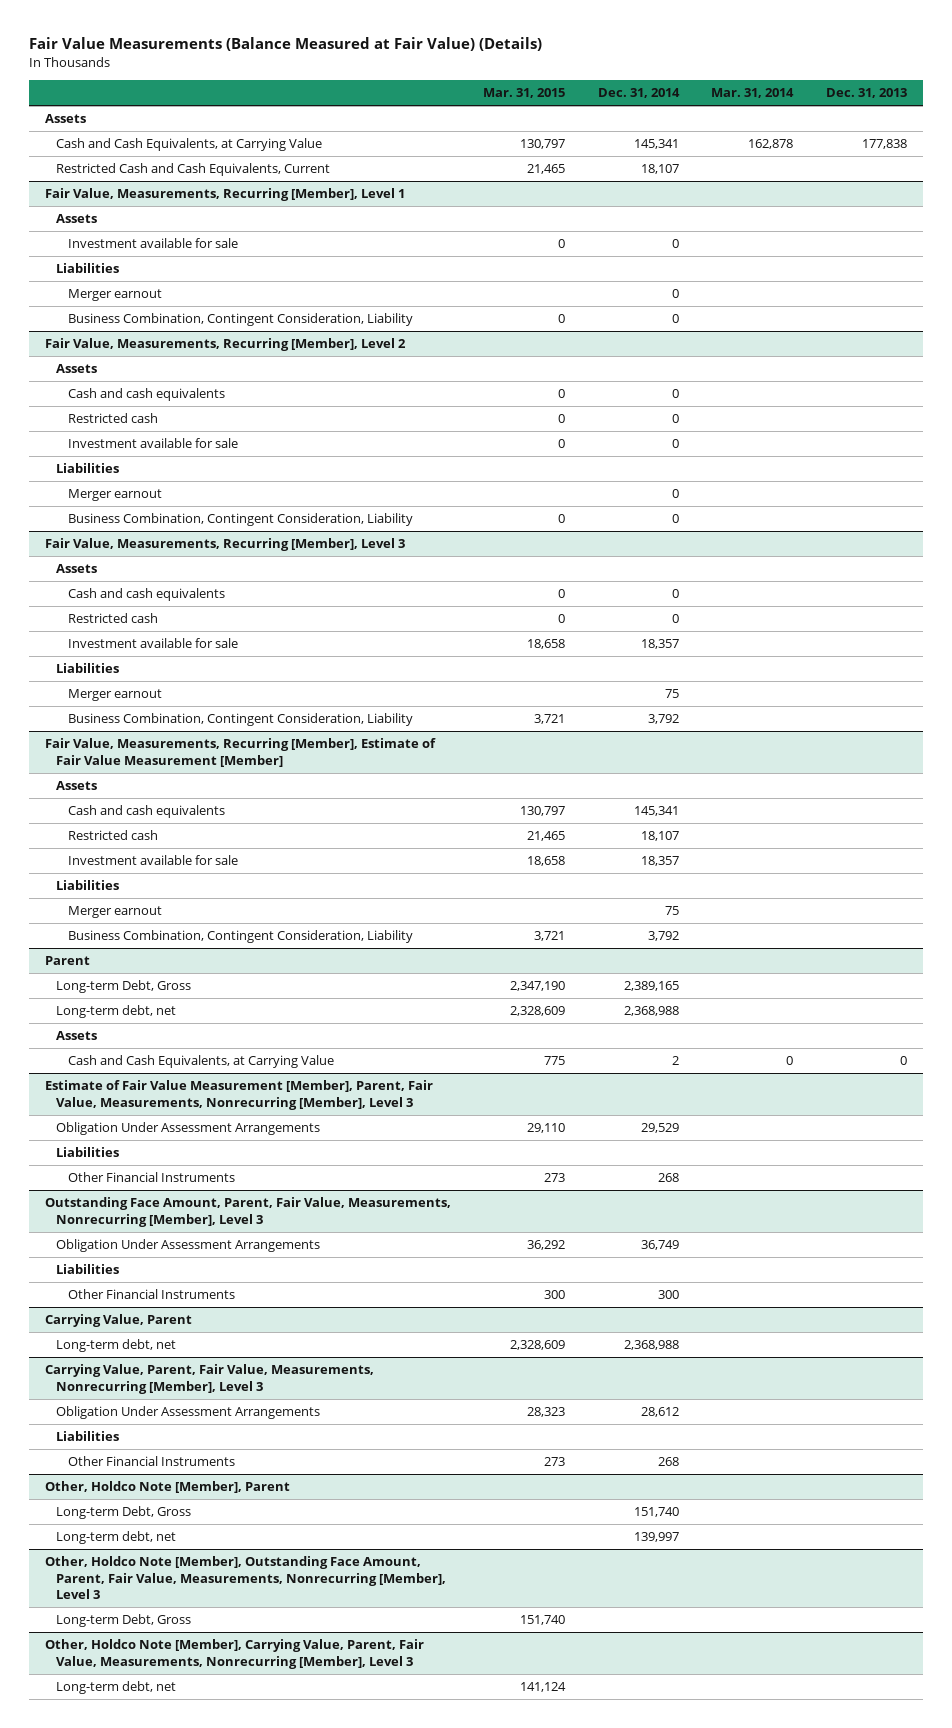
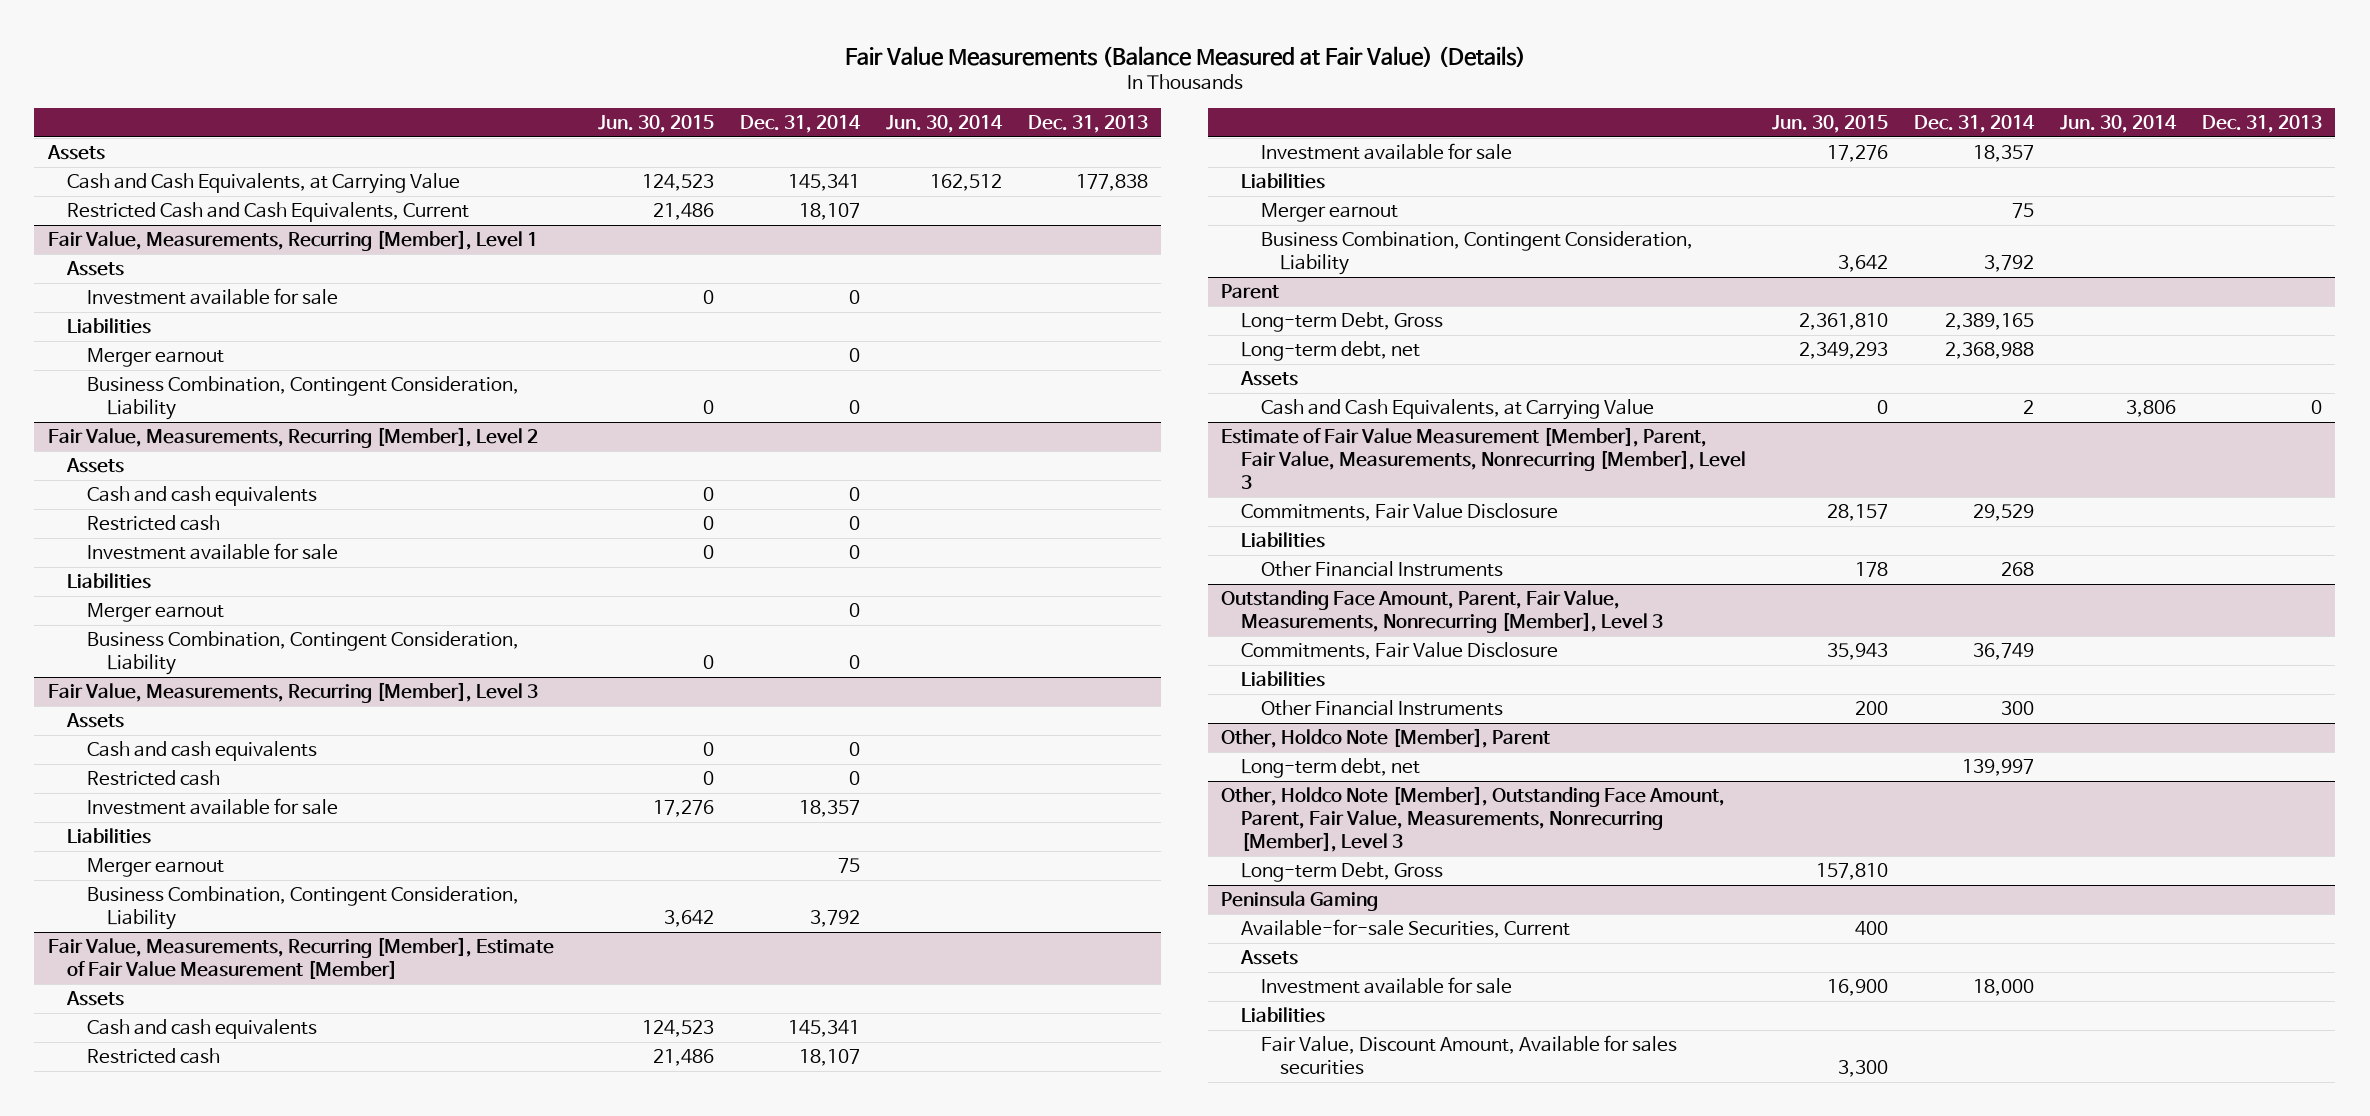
[483,88,566,99] Mar. 31, 2015 -> none
[711,88,795,99] Mar. 31, 2014 -> none
none -> [598,115,715,134] Jun. 30, 2015
none -> [886,115,1004,134] Jun. 30, 2014
[56,1122,321,1136] Obligation Under Assessment Arrangements -> [1240,503,1558,522] Commitments, Fair Value Disclosure
[56,1239,321,1253] Obligation Under Assessment Arrangements -> [1240,642,1558,661] Commitments, Fair Value Disclosure
[44,1314,192,1328] Carrying Value, Parent -> none
[56,1339,177,1353] Long-term debt, net -> none
[44,1364,374,1394] Carrying Value, Parent, Fair Value, Measurements, Nonrecurring [Member], Level 3 -> none
[56,1406,321,1420] Obligation Under Assessment Arrangements -> none
[56,1431,120,1442] Liabilities -> none
[67,1456,235,1467] Other Financial Instruments -> none
[56,1506,192,1520] Long-term Debt, Gross -> none
[44,1639,424,1669] Other, Holdco Note [Member], Carrying Value, Parent, Fair Value, Measurements, Nonrecurring [Member], Level 3 -> none
[56,1681,177,1695] Long-term debt, net -> none
none -> [1221,891,1379,912] Peninsula Gaming
none -> [1240,919,1570,939] Available-for-sale Securities, Current
none -> [1239,950,1298,966] Assets
none -> [1260,977,1512,995] Investment available for sale
none -> [1240,1007,1325,1024] Liabilities
none -> [1260,1035,1677,1076] Fair Value, Discount Amount, Available for sales securities

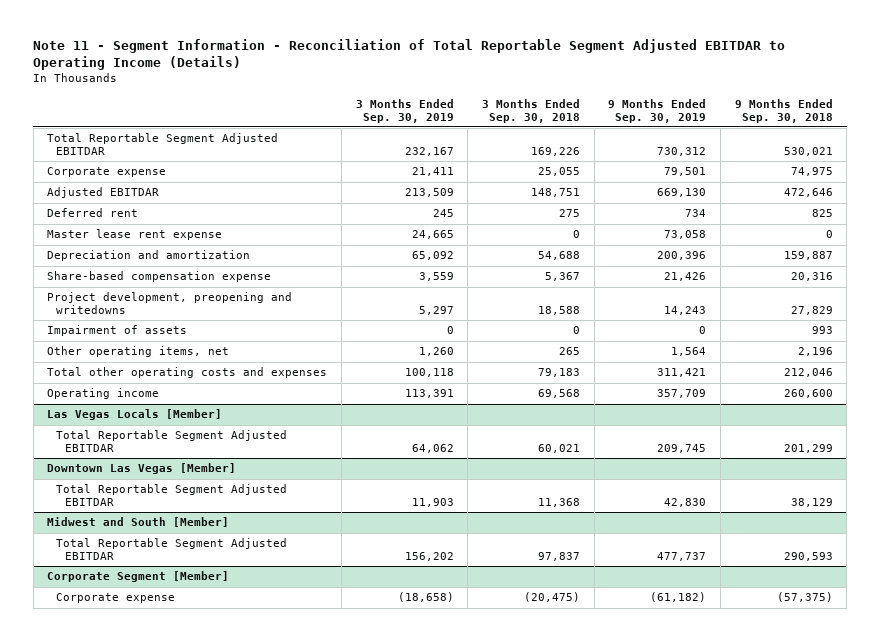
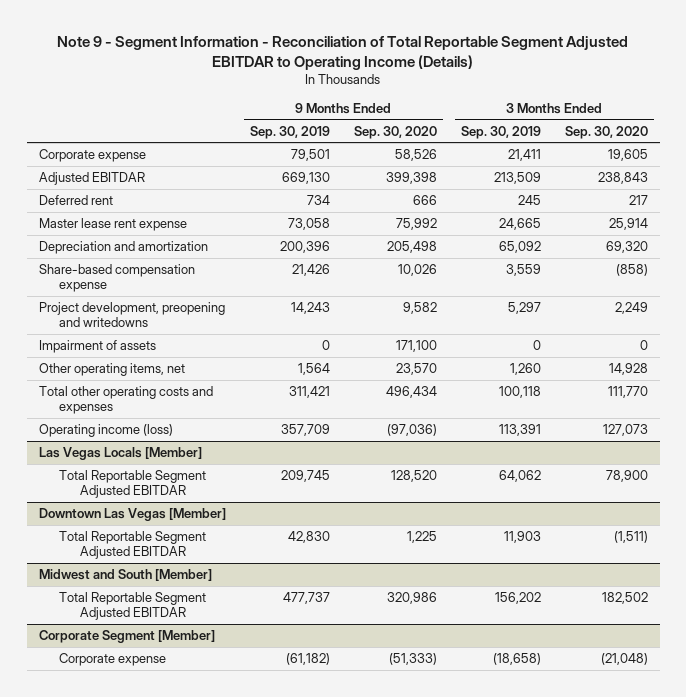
[33,39,786,71] Note 11 - Segment Information - Reconciliation of Total Reportable Segment Adjusted EBITDAR to Operating Income (Details) -> [57,35,629,70] Note 9 - Segment Information - Reconciliation of Total Reportable Segment Adjusted EBITDAR to Operating Income (Details)
[481,98,580,123] 3 Months Ended Sep. 30, 2018 -> none
[734,98,833,123] 9 Months Ended Sep. 30, 2018 -> none
none -> [353,125,437,139] Sep. 30, 2020
none -> [564,125,648,139] Sep. 30, 2020
[47,133,279,156] Total Reportable Segment Adjusted EBITDAR -> none
[47,388,160,400] Operating income -> [38,424,173,438] Operating income (loss)

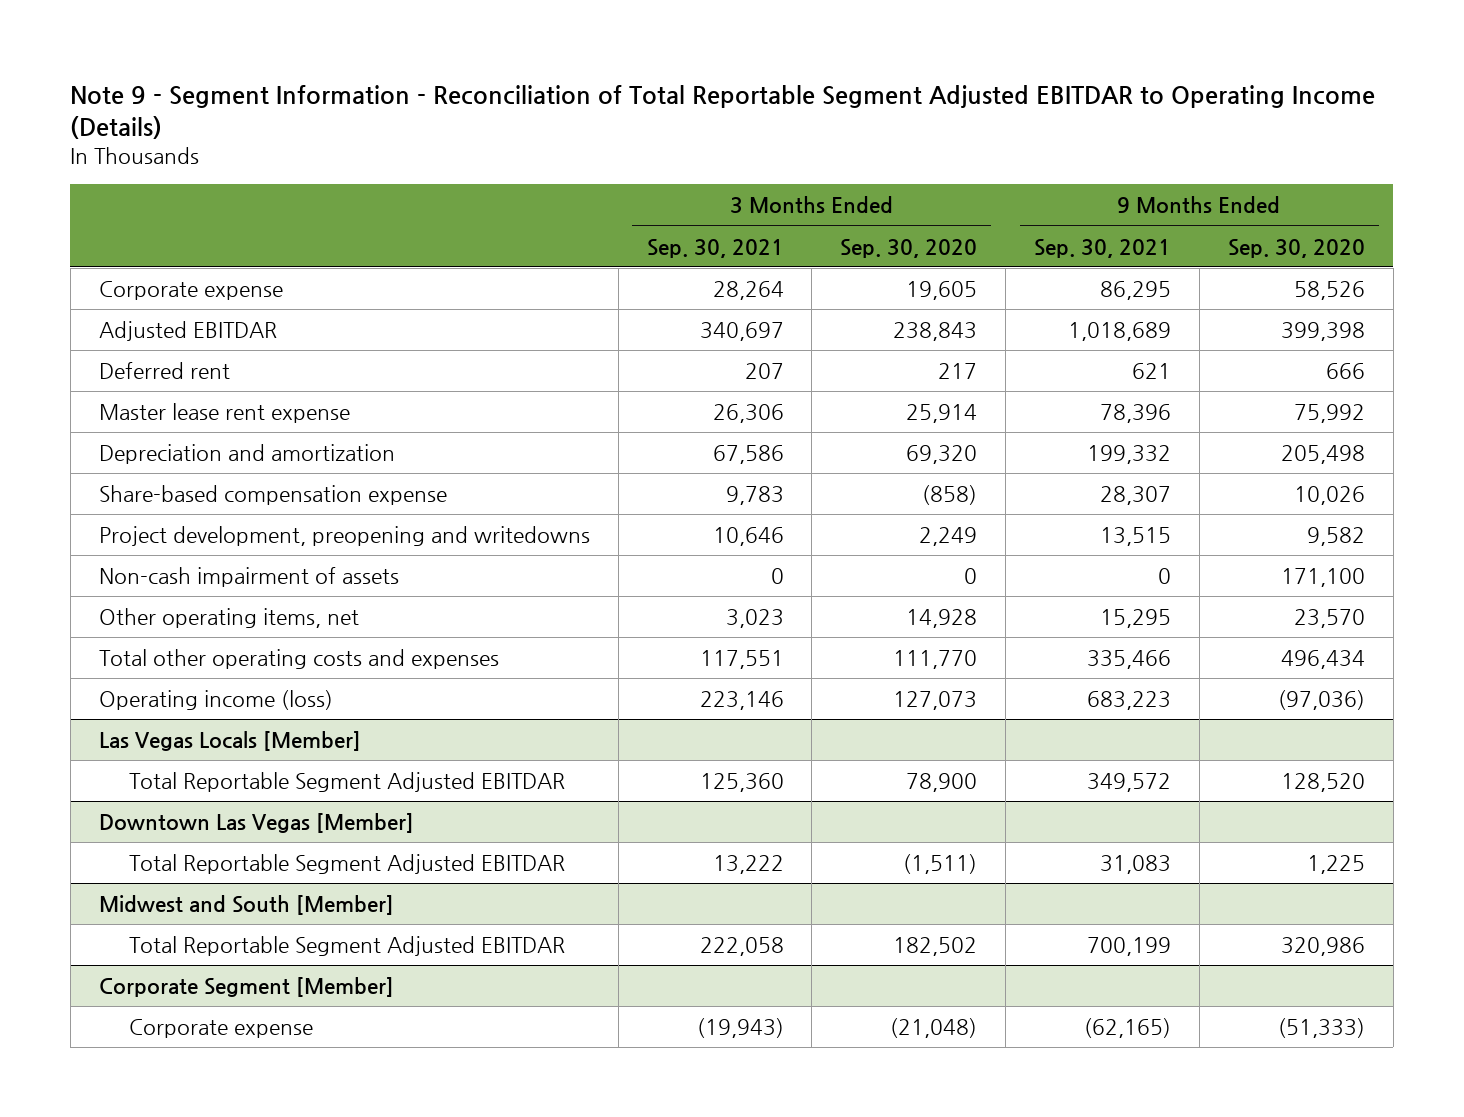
[249,125,330,139] Sep. 30, 2019 -> none
[460,125,541,139] Sep. 30, 2019 -> none
none -> [646,238,784,258] Sep. 30, 2021
none -> [1034,238,1172,258] Sep. 30, 2021
[38,340,156,354] Impairment of assets -> [98,566,399,587] Non-cash impairment of assets

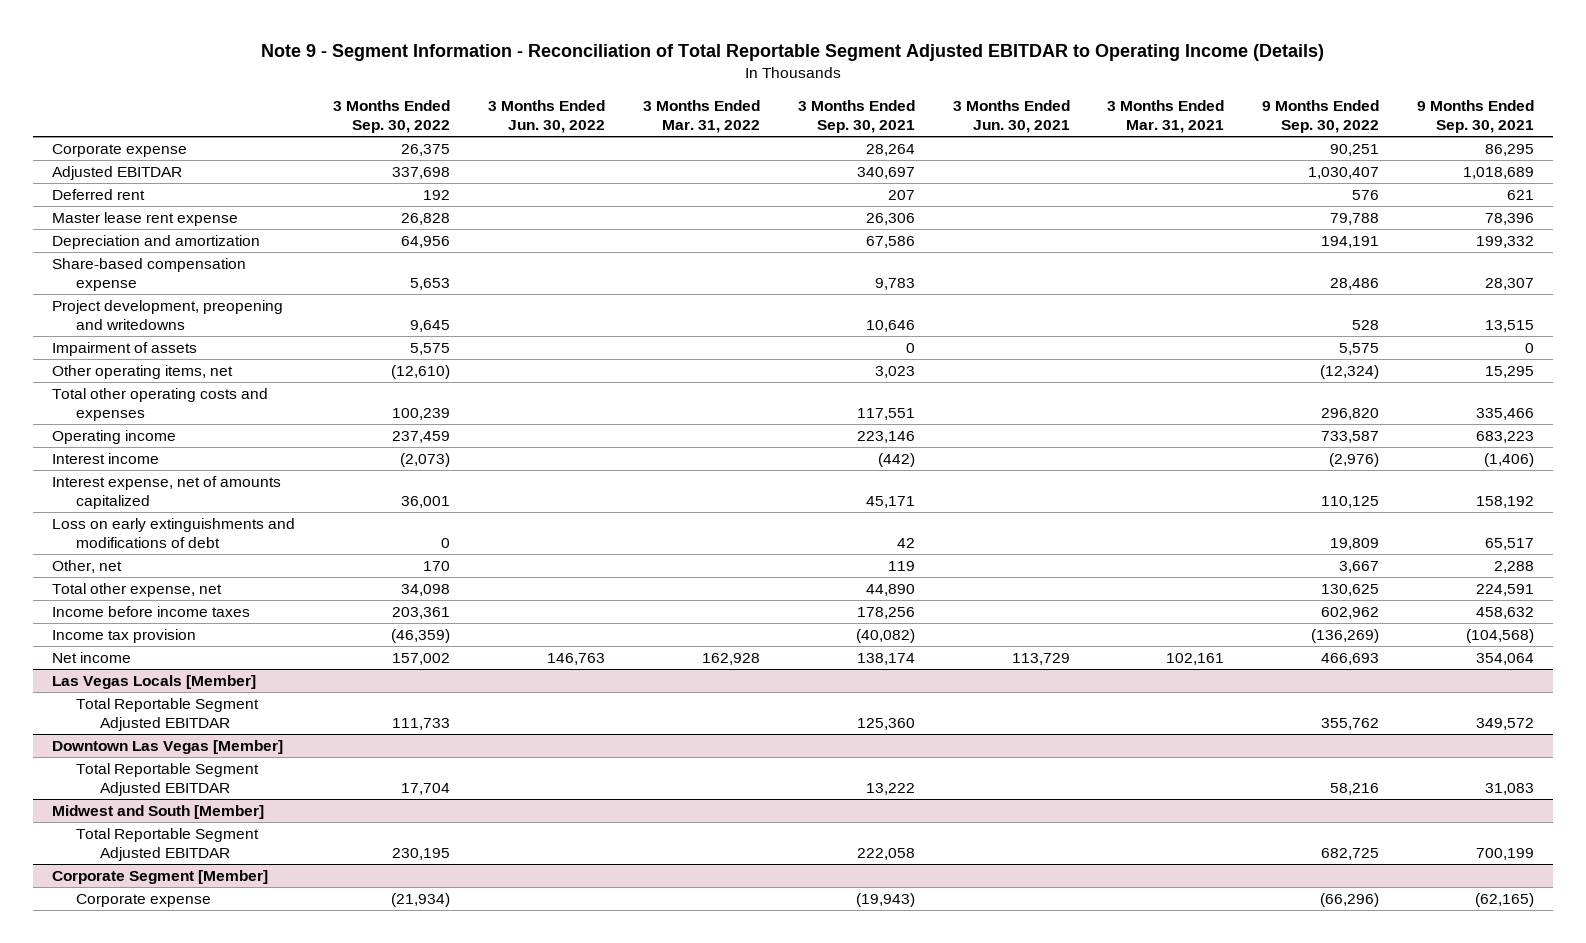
[840,238,978,258] Sep. 30, 2020 -> none
[1227,238,1365,258] Sep. 30, 2020 -> none
none -> [332,100,450,134] 3 Months Ended Sep. 30, 2022
none -> [487,100,605,134] 3 Months Ended Jun. 30, 2022
none -> [642,100,760,134] 3 Months Ended Mar. 31, 2022
none -> [952,100,1070,134] 3 Months Ended Jun. 30, 2021
none -> [1107,100,1225,134] 3 Months Ended Mar. 31, 2021
none -> [1262,100,1380,134] 9 Months Ended Sep. 30, 2022
[98,566,399,587] Non-cash impairment of assets -> [51,341,197,356] Impairment of assets
[98,689,333,710] Operating income (loss) -> [51,429,176,444] Operating income
none -> [51,452,159,464] Interest income
none -> [51,475,281,510] Interest expense, net of amounts capitalized
none -> [51,517,295,549] Loss on early extinguishments and modifications of debt
none -> [51,559,122,573] Other, net
none -> [51,582,222,597] Total other expense, net
none -> [51,605,250,617] Income before income taxes
none -> [51,628,196,643] Income tax provision
none -> [51,651,131,663] Net income

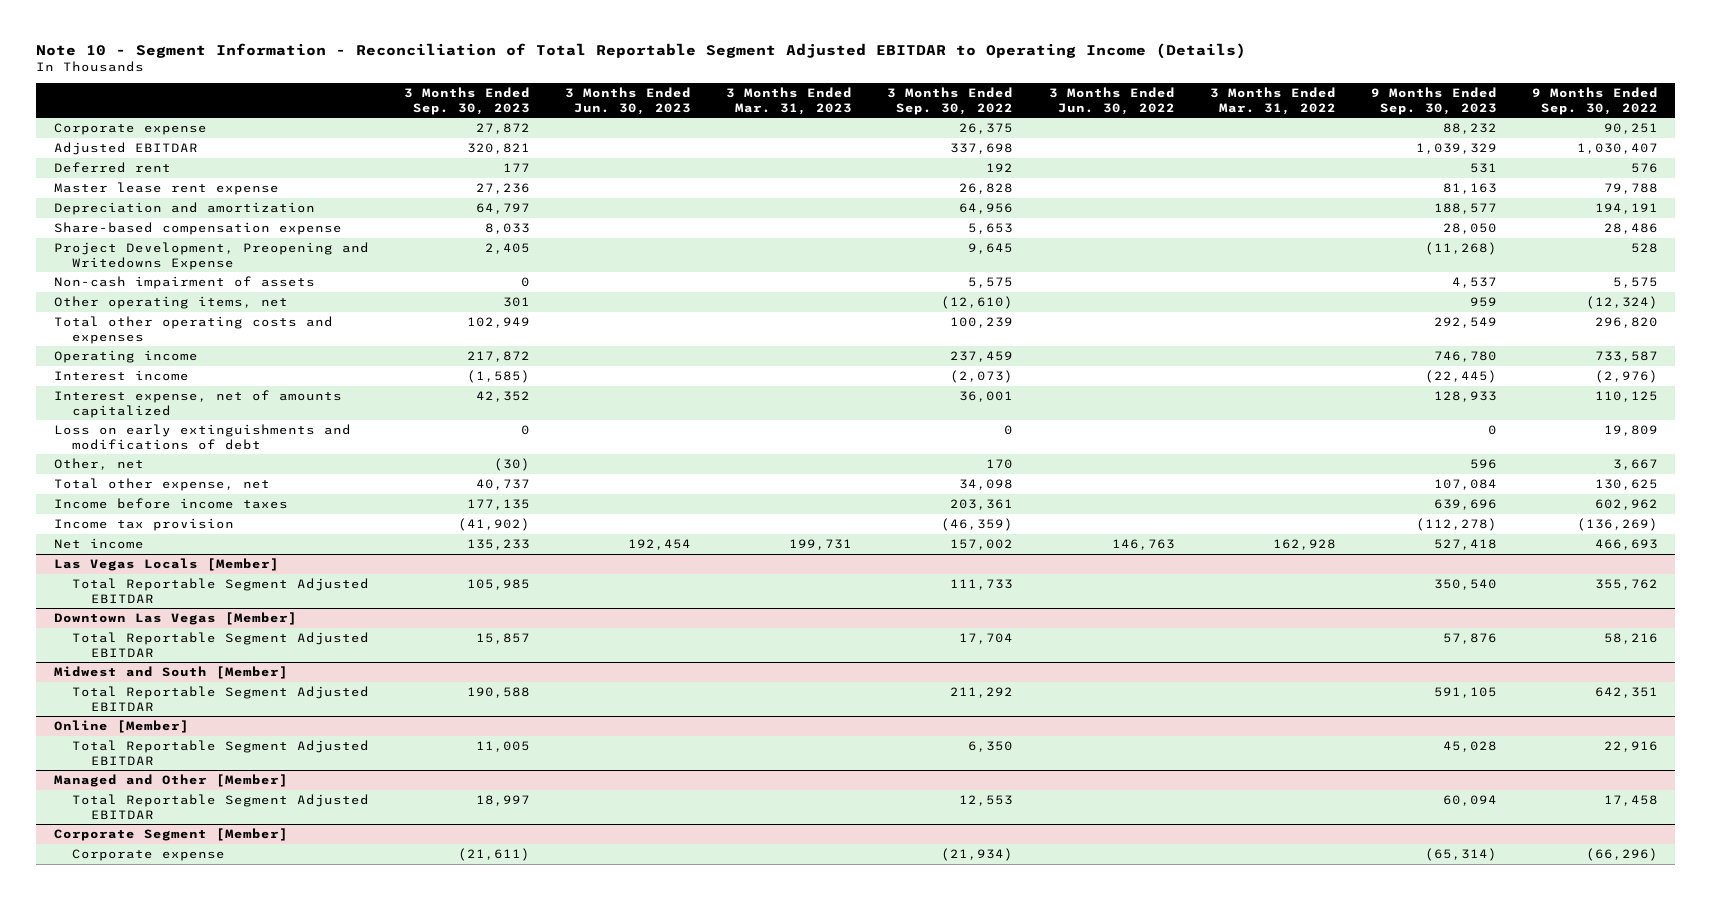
[261,44,1325,62] Note 9 - Segment Information - Reconciliation of Total Reportable Segment Adjusted EBITDAR to Operating Income (Details) -> [36,42,1247,59] Note 10 - Segment Information - Reconciliation of Total Reportable Segment Adjusted EBITDAR to Operating Income (Details)
[797,100,915,134] 3 Months Ended Sep. 30, 2021 -> none
[952,100,1070,134] 3 Months Ended Jun. 30, 2021 -> none
[1107,100,1225,134] 3 Months Ended Mar. 31, 2021 -> none
[1417,100,1535,134] 9 Months Ended Sep. 30, 2021 -> none
none -> [404,87,531,115] 3 Months Ended Sep. 30, 2023
none -> [565,87,692,115] 3 Months Ended Jun. 30, 2023
none -> [726,87,853,115] 3 Months Ended Mar. 31, 2023
none -> [1370,87,1497,115] 9 Months Ended Sep. 30, 2023
[51,299,283,331] Project development, preopening and writedowns -> [53,242,369,270] Project Development, Preopening and Writedowns Expense
[51,341,197,356] Impairment of assets -> [53,276,315,290] Non-cash impairment of assets
[391,848,450,861] 230,195 -> [950,687,1014,699] 211,292
[1321,848,1380,861] 682,725 -> [1594,687,1658,699] 642,351
none -> [53,720,189,734] Online [Member]
none -> [72,740,370,765] Total Reportable Segment Adjusted EBITDAR
none -> [53,774,288,788] Managed and Other [Member]
none -> [72,794,370,819] Total Reportable Segment Adjusted EBITDAR

